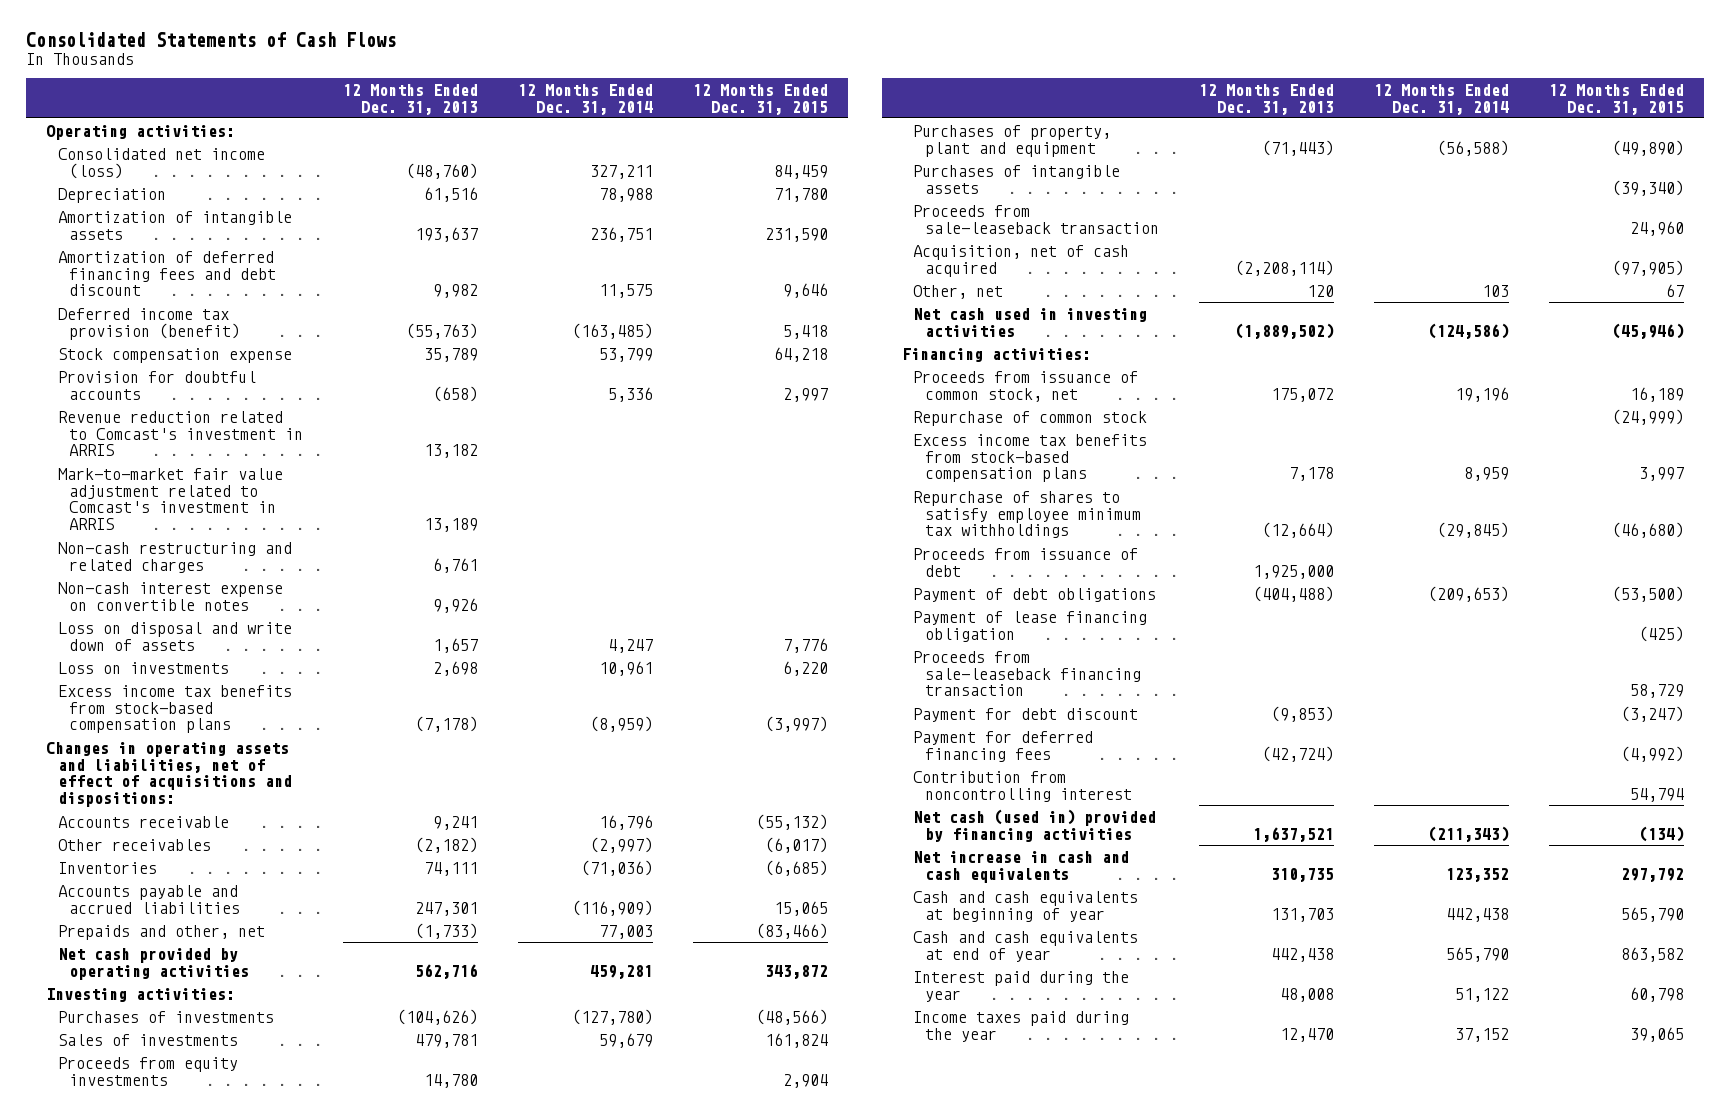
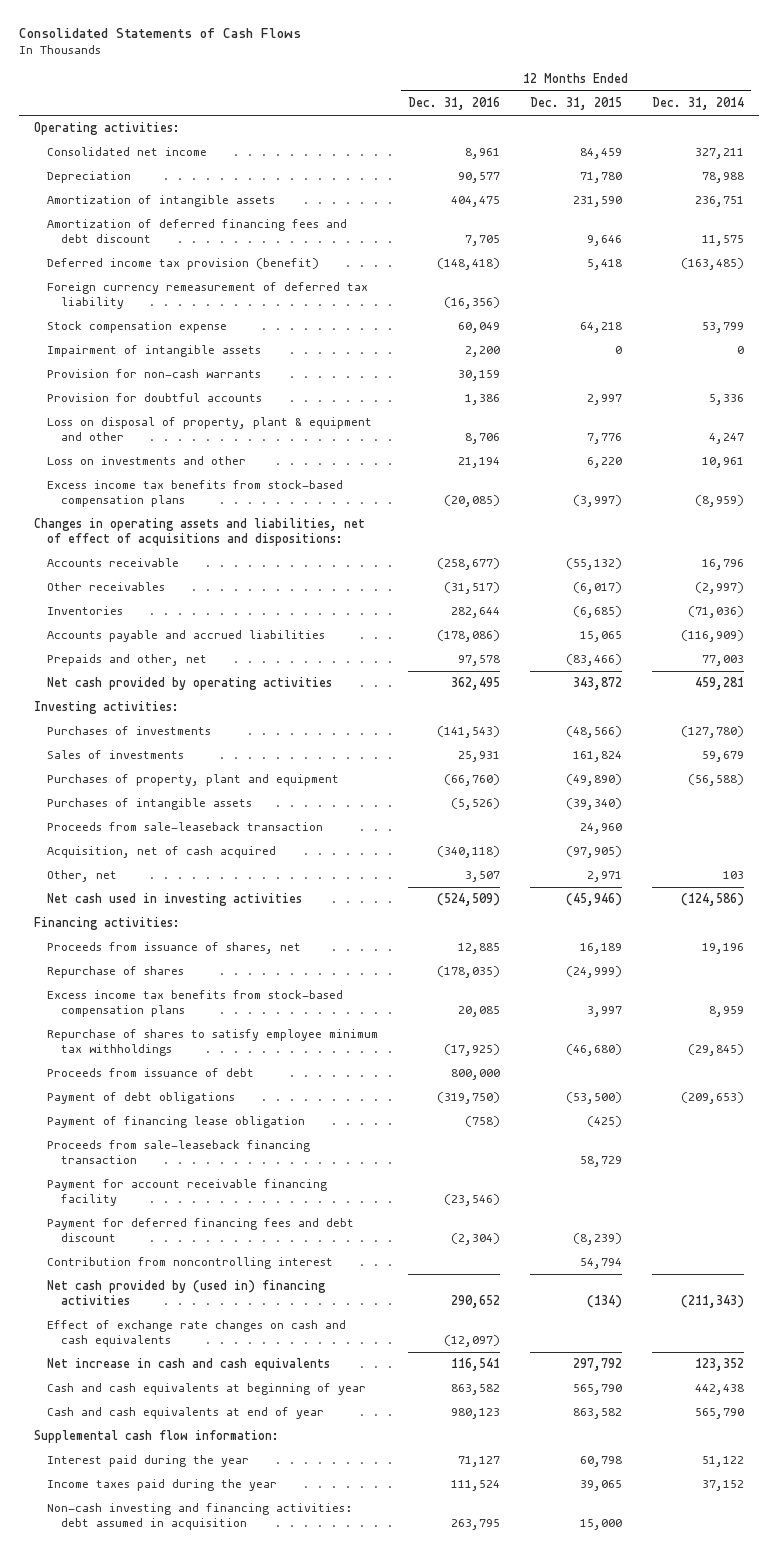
[343,83,479,115] 12 Months Ended Dec. 31, 2013 -> none
none -> [408,97,501,111] Dec. 31, 2016
[57,147,265,179] Consolidated net income (loss) -> [47,147,208,157] Consolidated net income
none -> [47,282,369,310] Foreign currency remeasurement of deferred tax liability
none -> [47,345,262,358] Impairment of intangible assets
none -> [47,369,262,379] Provision for non-cash warrants
[57,410,304,457] Revenue reduction related to Comcast's investment in ARRIS -> none
[57,467,283,531] Mark-to-market fair value adjustment related to Comcast's investment in ARRIS -> none
[57,541,292,573] Non-cash restructuring and related charges -> none
[57,581,283,611] Non-cash interest expense on convertible notes -> none
[57,621,292,651] Loss on disposal and write down of assets -> [47,417,373,442] Loss on disposal of property, plant & equipment and other
[57,661,229,674] Loss on investments -> [47,456,247,466] Loss on investments and other
[57,1056,238,1086] Proceeds from equity investments -> none
[1666,283,1685,297] 67 -> [586,871,622,883] 2,971
[913,370,1139,402] Proceeds from issuance of common stock, net -> [47,942,302,955] Proceeds from issuance of shares, net
[913,410,1148,426] Repurchase of common stock -> [47,966,185,979] Repurchase of shares
[913,610,1148,642] Payment of lease financing obligation -> [47,1116,306,1129] Payment of financing lease obligation
[913,707,1139,722] Payment for debt discount -> none
none -> [47,1179,328,1207] Payment for account receivable financing facility
[913,730,1094,762] Payment for deferred financing fees -> [47,1218,355,1243] Payment for deferred financing fees and debt discount
[1621,745,1685,762] (4,992) -> [572,1233,622,1246] (8,239)
[913,808,1157,842] Net cash (used in) provided by financing activities -> [47,1280,327,1306] Net cash provided by (used in) financing activities
none -> [47,1320,347,1348] Effect of exchange rate changes on cash and cash equivalents
none -> [33,1430,279,1444] Supplemental cash flow information:
none -> [47,1503,353,1531] Non-cash investing and financing activities: debt assumed in acquisition

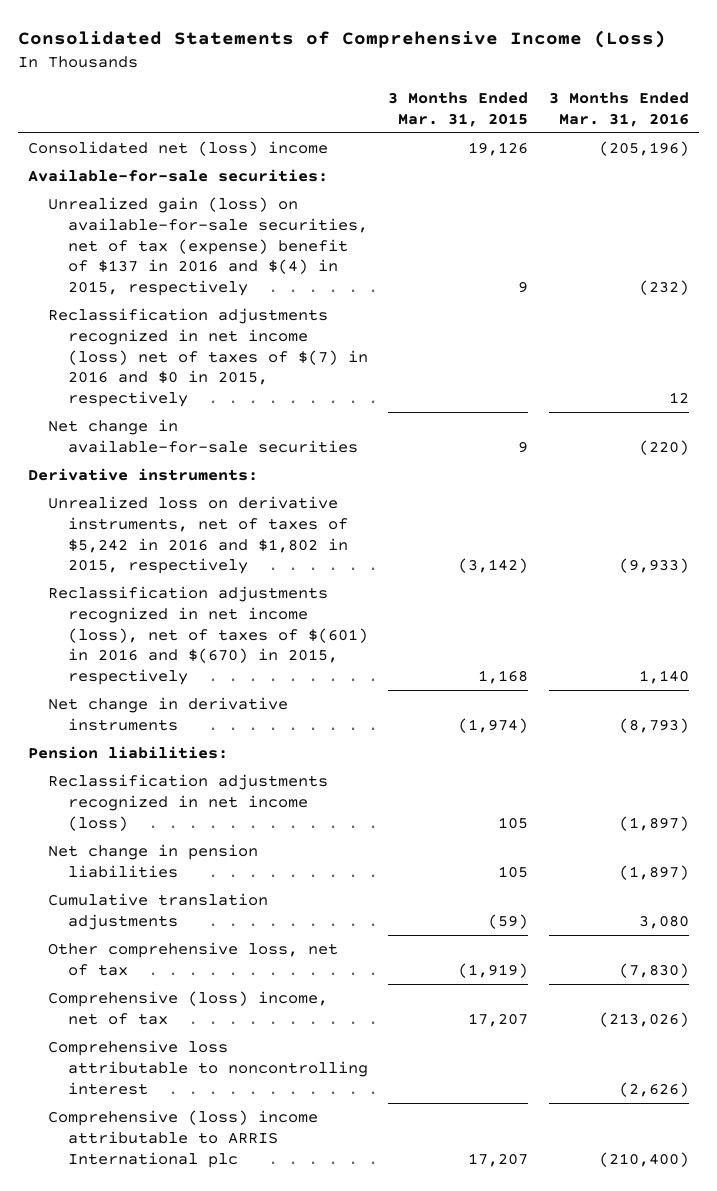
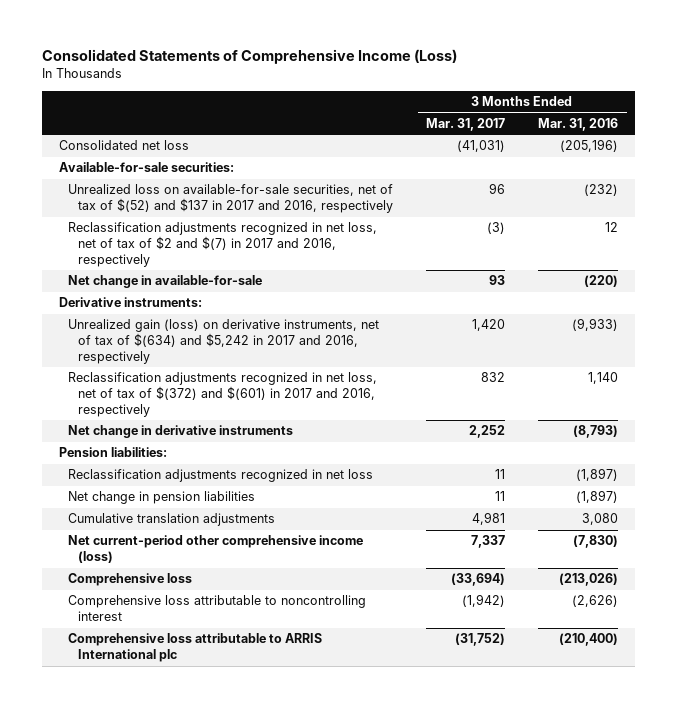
[388,92,529,127] 3 Months Ended Mar. 31, 2015 -> none
none -> [426,118,506,132] Mar. 31, 2017
[28,141,329,157] Consolidated net (loss) income -> [58,140,189,151] Consolidated net loss
[47,197,368,297] Unrealized gain (loss) on available-for-sale securities, net of tax (expense) benefit of $137 in 2016 and $(4) in 2015, respectively -> [68,184,394,214] Unrealized loss on available-for-sale securities, net of tax of $(52) and $137 in 2017 and 2016, respectively
[47,308,368,408] Reclassification adjustments recognized in net income (loss) net of taxes of $(7) in 2016 and $0 in 2015, respectively -> [68,222,378,268] Reclassification adjustments recognized in net loss, net of tax of $2 and $(7) in 2017 and 2016, respectively
[47,419,358,453] Net change in available-for-sale securities -> [68,275,263,289] Net change in available-for-sale
[47,496,348,575] Unrealized loss on derivative instruments, net of taxes of $5,242 in 2016 and $1,802 in 2015, respectively -> [68,319,380,365] Unrealized gain (loss) on derivative instruments, net of tax of $(634) and $5,242 in 2017 and 2016, respectively
[47,586,368,686] Reclassification adjustments recognized in net income (loss), net of taxes of $(601) in 2016 and $(670) in 2015, respectively -> [68,372,378,418] Reclassification adjustments recognized in net loss, net of tax of $(372) and $(601) in 2017 and 2016, respectively
[47,774,328,831] Reclassification adjustments recognized in net income (loss) -> [68,469,374,483] Reclassification adjustments recognized in net loss
[47,942,338,976] Other comprehensive loss, net of tax -> [68,535,364,564] Net current-period other comprehensive income (loss)
[47,991,328,1025] Comprehensive (loss) income, net of tax -> [68,573,193,587] Comprehensive loss
[47,1110,318,1168] Comprehensive (loss) income attributable to ARRIS International plc -> [68,633,323,663] Comprehensive loss attributable to ARRIS International plc

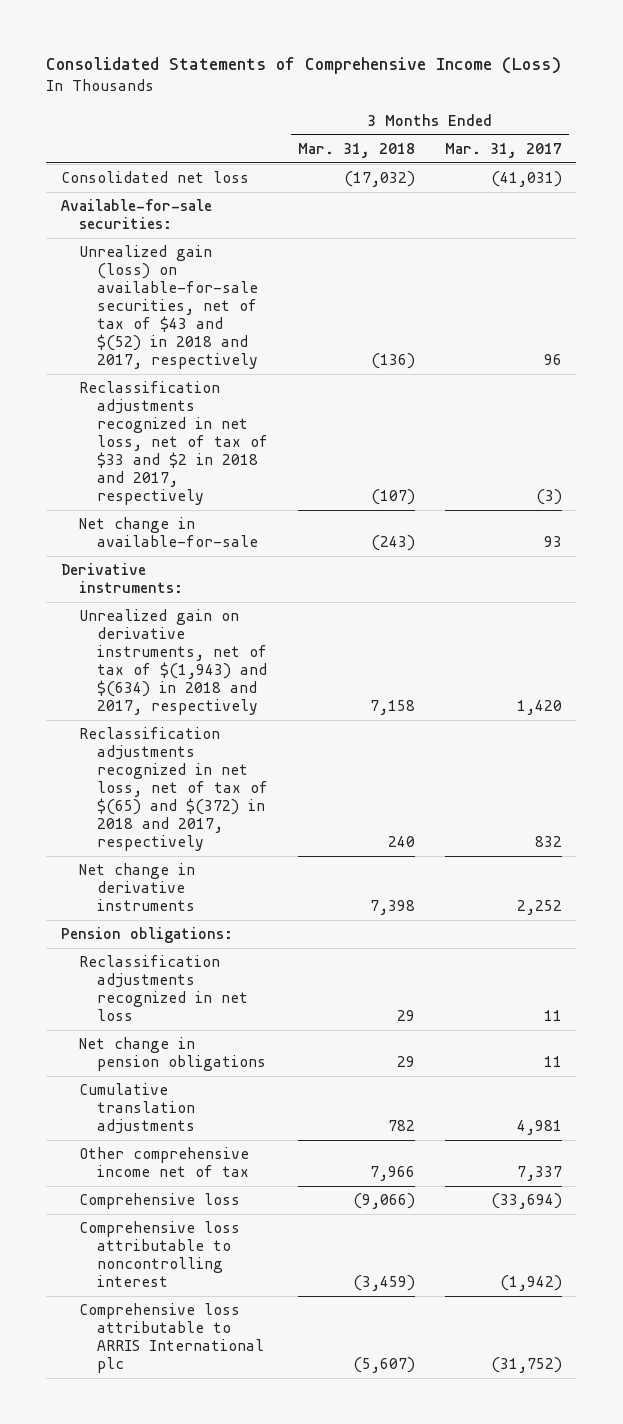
[538,118,619,132] Mar. 31, 2016 -> none
none -> [298,143,416,159] Mar. 31, 2018
[68,184,394,214] Unrealized loss on available-for-sale securities, net of tax of $(52) and $137 in 2017 and 2016, respectively -> [79,245,259,369] Unrealized gain (loss) on available-for-sale securities, net of tax of $43 and $(52) in 2018 and 2017, respectively
[68,222,378,268] Reclassification adjustments recognized in net loss, net of tax of $2 and $(7) in 2017 and 2016, respectively -> [79,381,269,505] Reclassification adjustments recognized in net loss, net of tax of $33 and $2 in 2018 and 2017, respectively
[68,319,380,365] Unrealized gain (loss) on derivative instruments, net of tax of $(634) and $5,242 in 2017 and 2016, respectively -> [79,609,268,715] Unrealized gain on derivative instruments, net of tax of $(1,943) and $(634) in 2018 and 2017, respectively
[68,372,378,418] Reclassification adjustments recognized in net loss, net of tax of $(372) and $(601) in 2017 and 2016, respectively -> [79,727,269,851] Reclassification adjustments recognized in net loss, net of tax of $(65) and $(372) in 2018 and 2017, respectively
[58,447,167,458] Pension liabilities: -> [61,927,234,944] Pension obligations:
[68,491,256,505] Net change in pension liabilities -> [79,1037,267,1072] Net change in pension obligations
[68,535,364,564] Net current-period other comprehensive income (loss) -> [79,1147,250,1178] Other comprehensive income net of tax

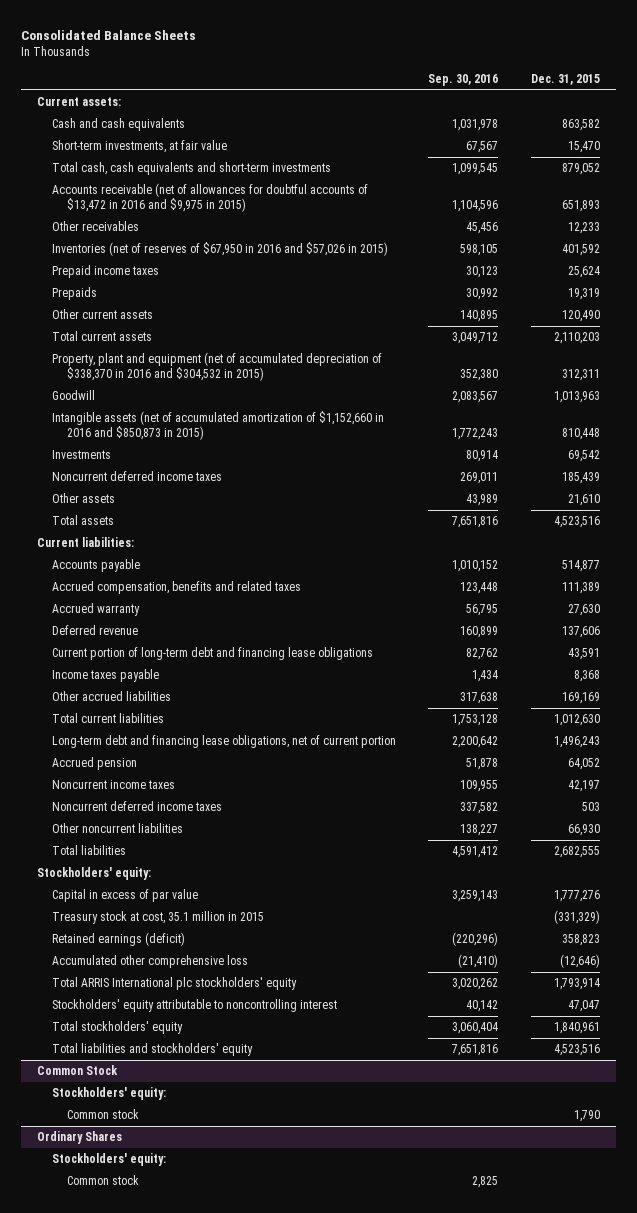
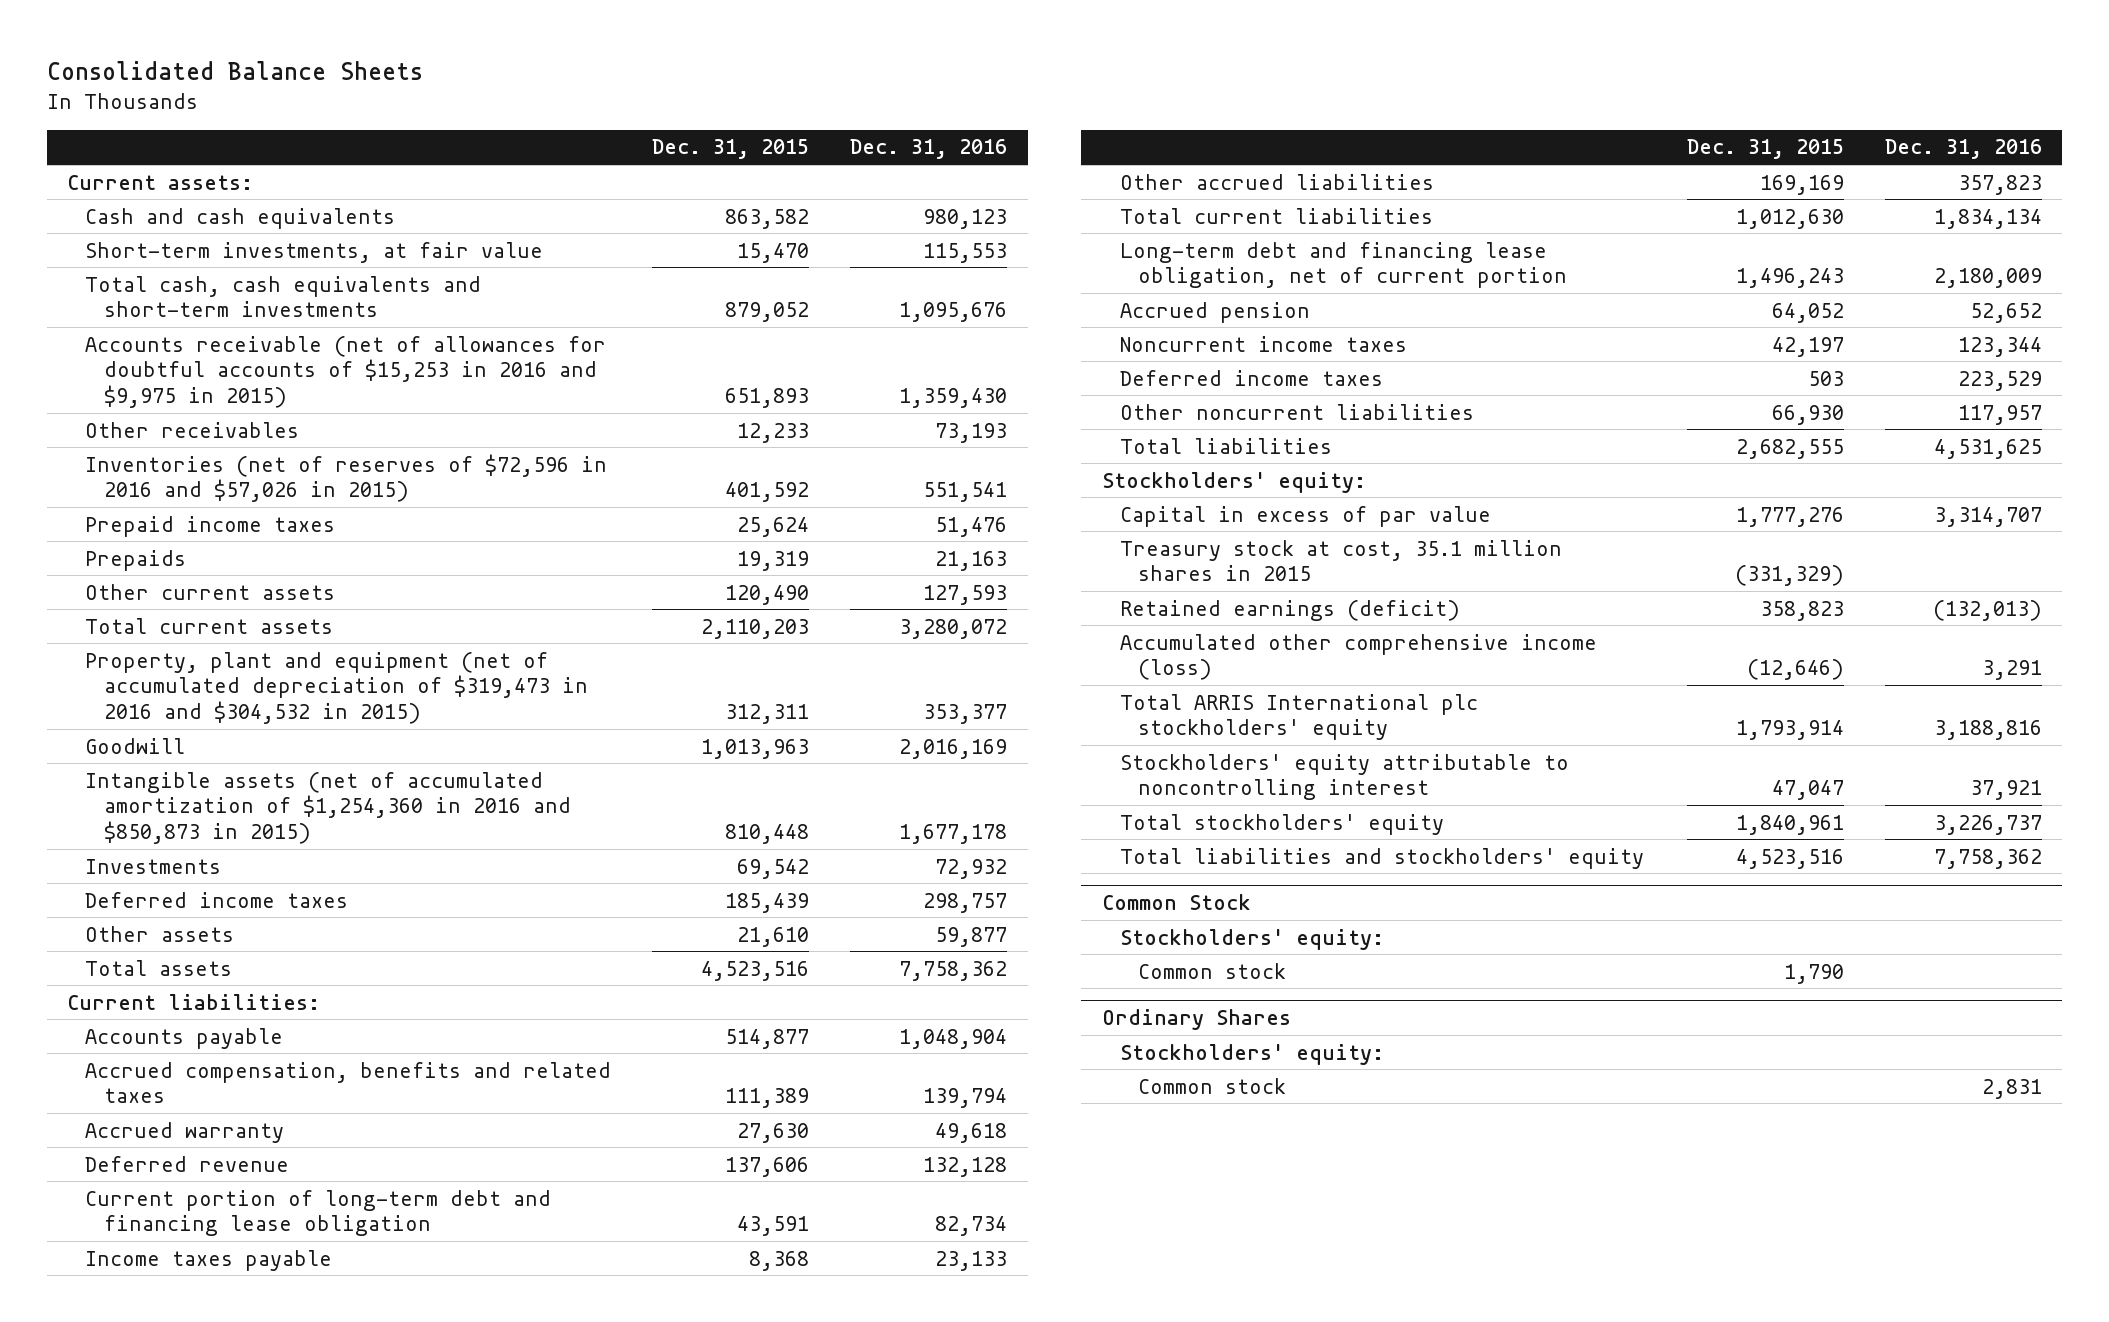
[428,73,499,86] Sep. 30, 2016 -> none
none -> [850,139,1008,160] Dec. 31, 2016
[52,183,369,212] Accounts receivable (net of allowances for doubtful accounts of $13,472 in 2016 and $9,975 in 2015) -> [85,335,607,409] Accounts receivable (net of allowances for doubtful accounts of $15,253 in 2016 and $9,975 in 2015)
[52,242,389,257] Inventories (net of reserves of $67,950 in 2016 and $57,026 in 2015) -> [85,453,608,503] Inventories (net of reserves of $72,596 in 2016 and $57,026 in 2015)
[52,352,383,381] Property, plant and equipment (net of accumulated depreciation of $338,370 in 2016 and $304,532 in 2015) -> [85,651,588,725] Property, plant and equipment (net of accumulated depreciation of $319,473 in 2016 and $304,532 in 2015)
[52,411,385,440] Intangible assets (net of accumulated amortization of $1,152,660 in 2016 and $850,873 in 2015) -> [85,771,571,845] Intangible assets (net of accumulated amortization of $1,254,360 in 2016 and $850,873 in 2015)
[52,471,223,482] Noncurrent deferred income taxes -> [85,891,349,908] Deferred income taxes
[52,647,374,661] Current portion of long-term debt and financing lease obligations -> [85,1189,552,1237] Current portion of long-term debt and financing lease obligation
[52,735,397,749] Long-term debt and financing lease obligations, net of current portion -> [1119,241,1568,289] Long-term debt and financing lease obligation, net of current portion
[52,801,223,812] Noncurrent deferred income taxes -> [1119,369,1383,386] Deferred income taxes
[52,911,265,925] Treasury stock at cost, 35.1 million in 2015 -> [1119,539,1562,582] Treasury stock at cost, 35.1 million shares in 2015
[52,955,249,969] Accumulated other comprehensive loss -> [1119,633,1597,681] Accumulated other comprehensive income (loss)

